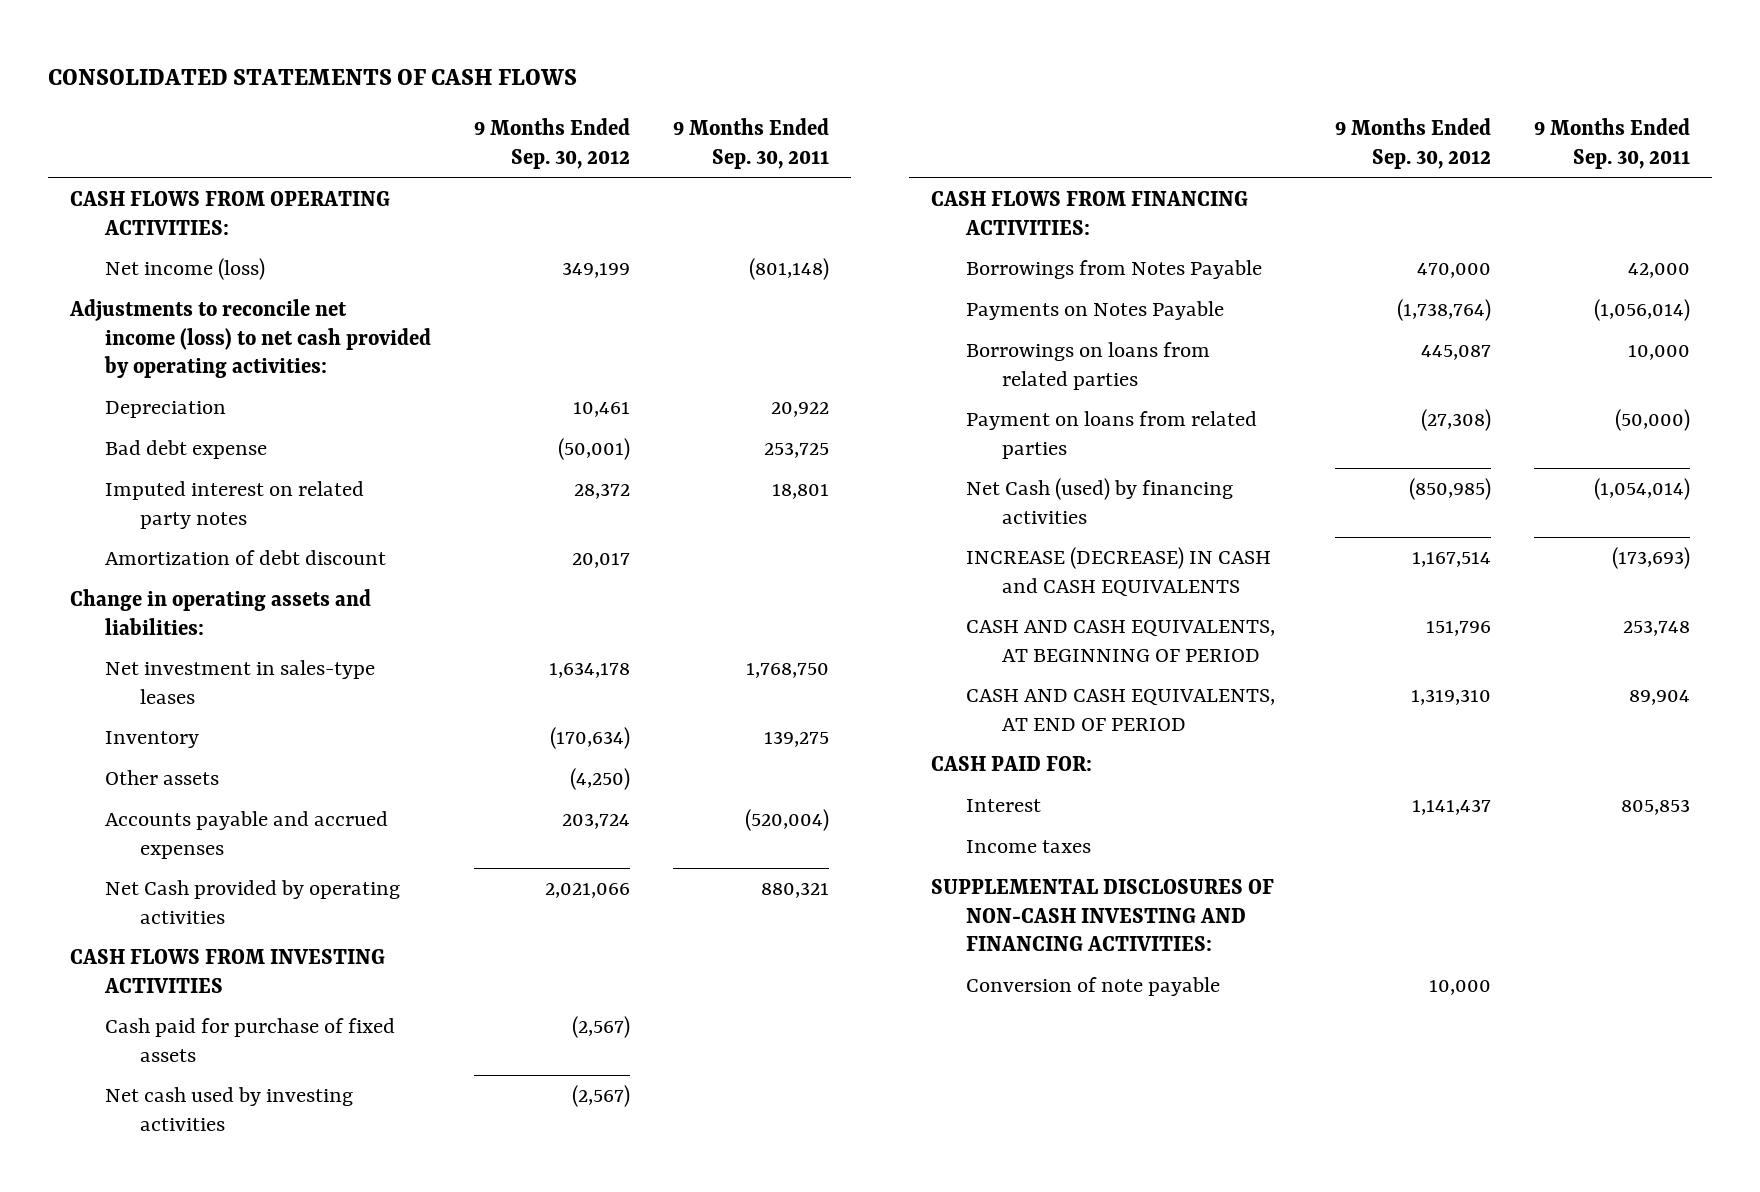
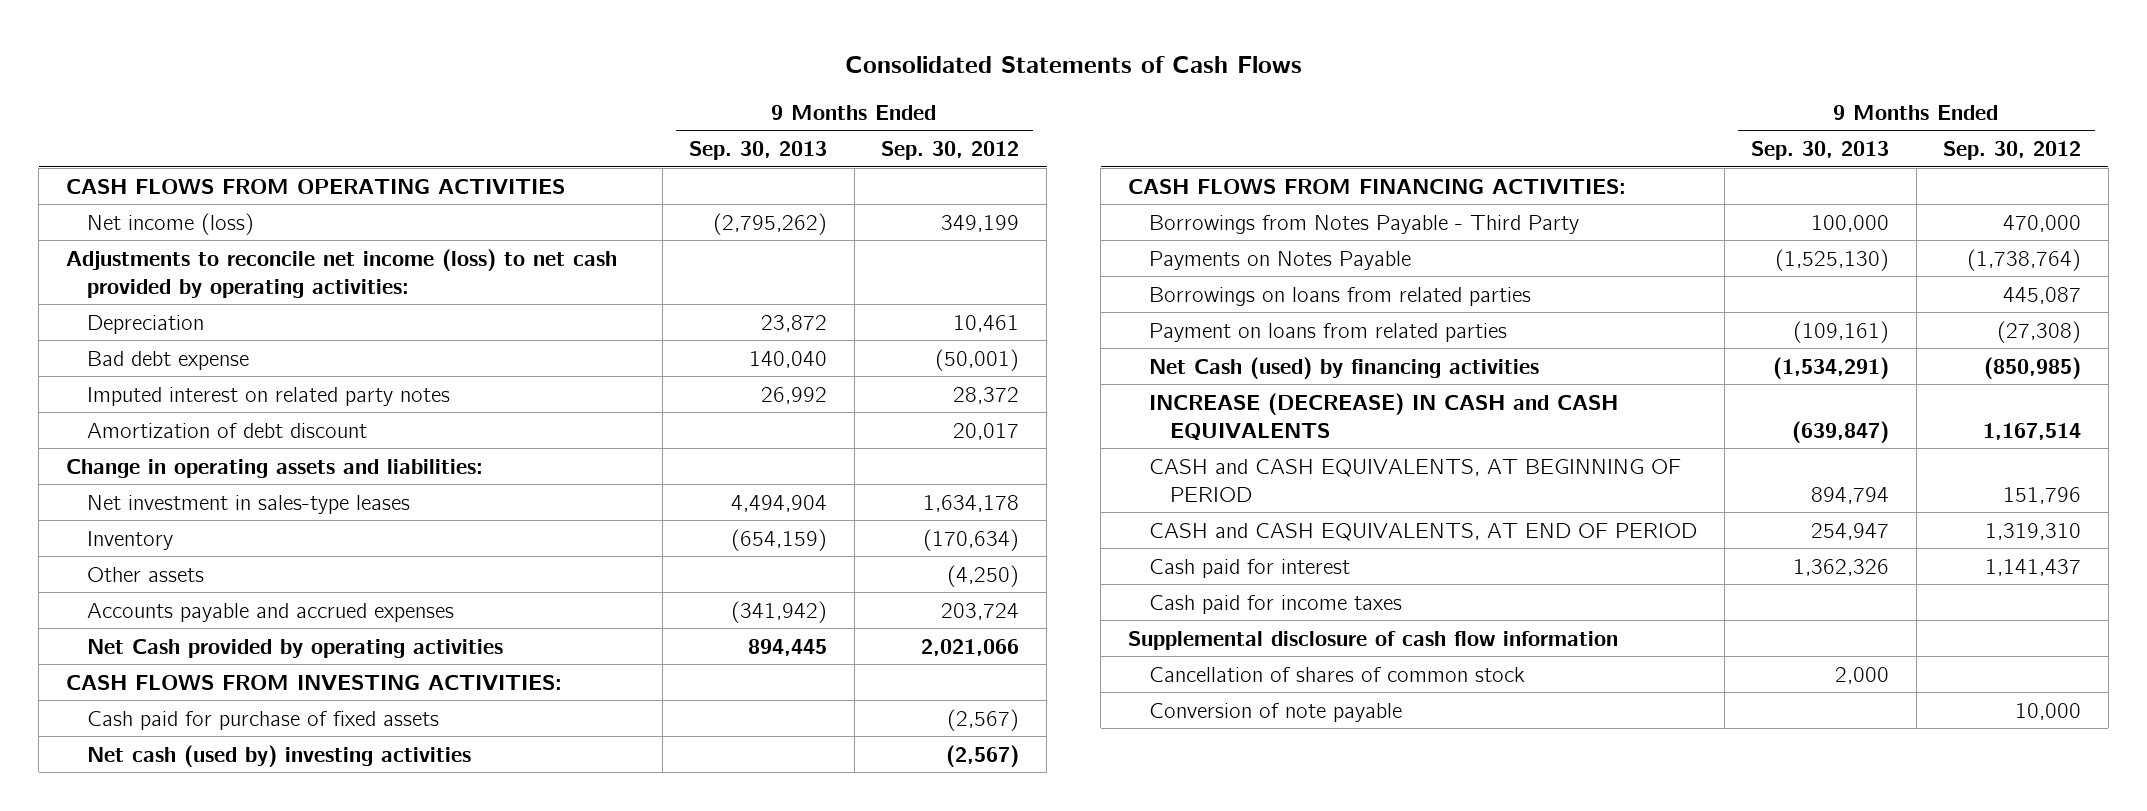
[48,68,578,85] CONSOLIDATED STATEMENTS OF CASH FLOWS -> [844,55,1302,73] Consolidated Statements of Cash Flows
[673,118,830,169] 9 Months Ended Sep. 30, 2011 -> none
none -> [689,140,828,160] Sep. 30, 2013
[69,191,390,235] CASH FLOWS FROM OPERATING ACTIVITIES: -> [65,178,565,194] CASH FLOWS FROM OPERATING ACTIVITIES
[69,949,385,993] CASH FLOWS FROM INVESTING ACTIVITIES -> [65,674,562,690] CASH FLOWS FROM INVESTING ACTIVITIES:
[105,1087,354,1131] Net cash used by investing activities -> [87,744,472,767] Net cash (used by) investing activities
[966,260,1263,280] Borrowings from Notes Payable -> [1148,214,1579,234] Borrowings from Notes Payable - Third Party
[930,756,1092,772] CASH PAID FOR: -> none
[966,620,1276,662] CASH AND CASH EQUIVALENTS, AT BEGINNING OF PERIOD -> [1148,458,1681,502] CASH and CASH EQUIVALENTS, AT BEGINNING OF PERIOD
[966,689,1276,731] CASH AND CASH EQUIVALENTS, AT END OF PERIOD -> [1148,522,1697,541] CASH and CASH EQUIVALENTS, AT END OF PERIOD
[966,799,1042,813] Interest -> [1148,558,1350,578] Cash paid for interest
[966,840,1092,854] Income taxes -> [1148,594,1402,614] Cash paid for income taxes
[930,879,1274,952] SUPPLEMENTAL DISCLOSURES OF NON-CASH INVESTING AND FINANCING ACTIVITIES: -> [1127,630,1618,650] Supplemental disclosure of cash flow information
none -> [1148,666,1525,682] Cancellation of shares of common stock

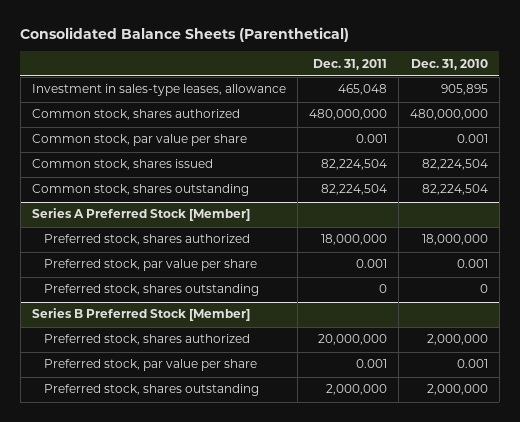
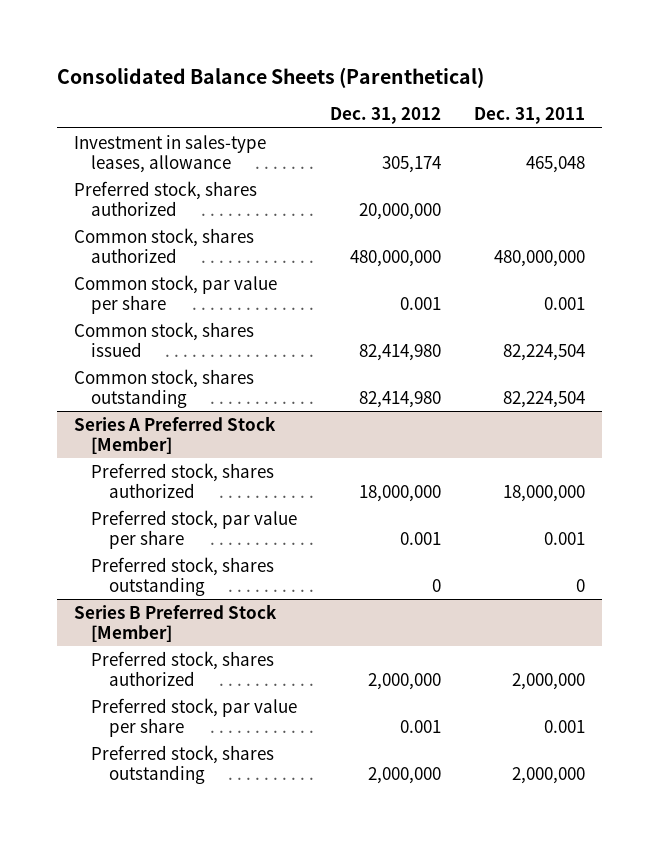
[410,58,488,70] Dec. 31, 2010 -> none
none -> [330,107,442,125] Dec. 31, 2012
none -> [73,180,257,216] Preferred stock, shares authorized
[317,334,387,346] 20,000,000 -> [512,672,586,690] 2,000,000

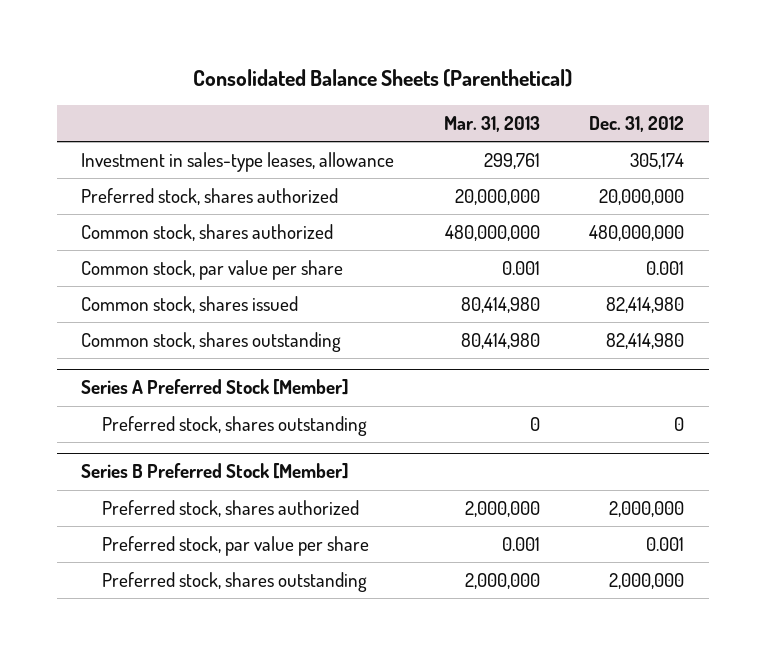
[474,107,586,125] Dec. 31, 2011 -> none
none -> [443,115,540,132] Mar. 31, 2013
[91,462,275,498] Preferred stock, shares authorized -> none
[91,509,298,549] Preferred stock, par value per share -> none

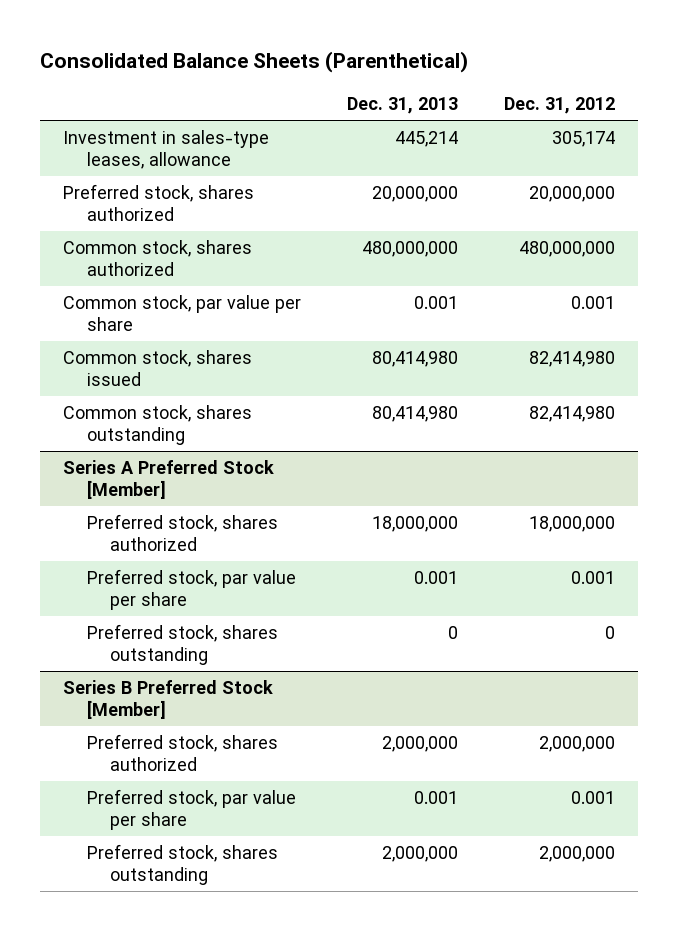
[443,115,540,132] Mar. 31, 2013 -> none
none -> [347,96,459,114] Dec. 31, 2013
none -> [86,514,278,551] Preferred stock, shares authorized
none -> [86,569,296,610] Preferred stock, par value per share

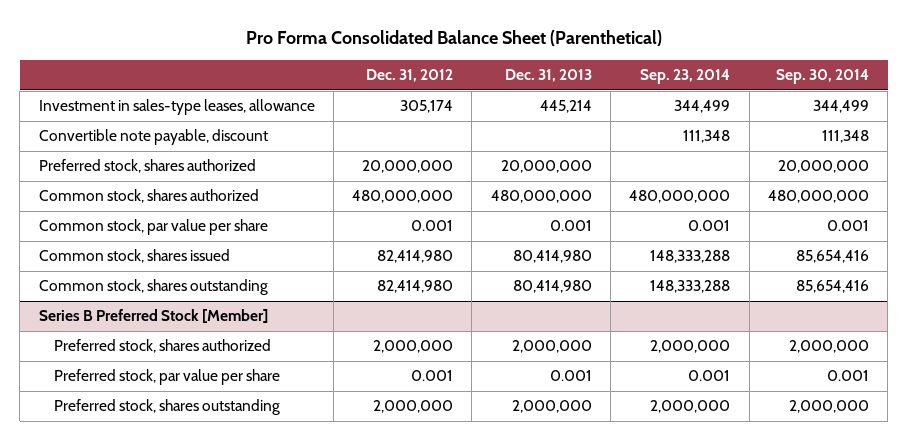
[40,51,469,74] Consolidated Balance Sheets (Parenthetical) -> [245,30,662,47] Pro Forma Consolidated Balance Sheet (Parenthetical)
none -> [640,69,731,85] Sep. 23, 2014
none -> [775,69,869,85] Sep. 30, 2014
none -> [38,129,268,146] Convertible note payable, discount
[63,460,275,499] Series A Preferred Stock [Member] -> none
[86,514,278,551] Preferred stock, shares authorized -> none
[86,569,296,610] Preferred stock, par value per share -> none
[86,624,278,665] Preferred stock, shares outstanding -> none

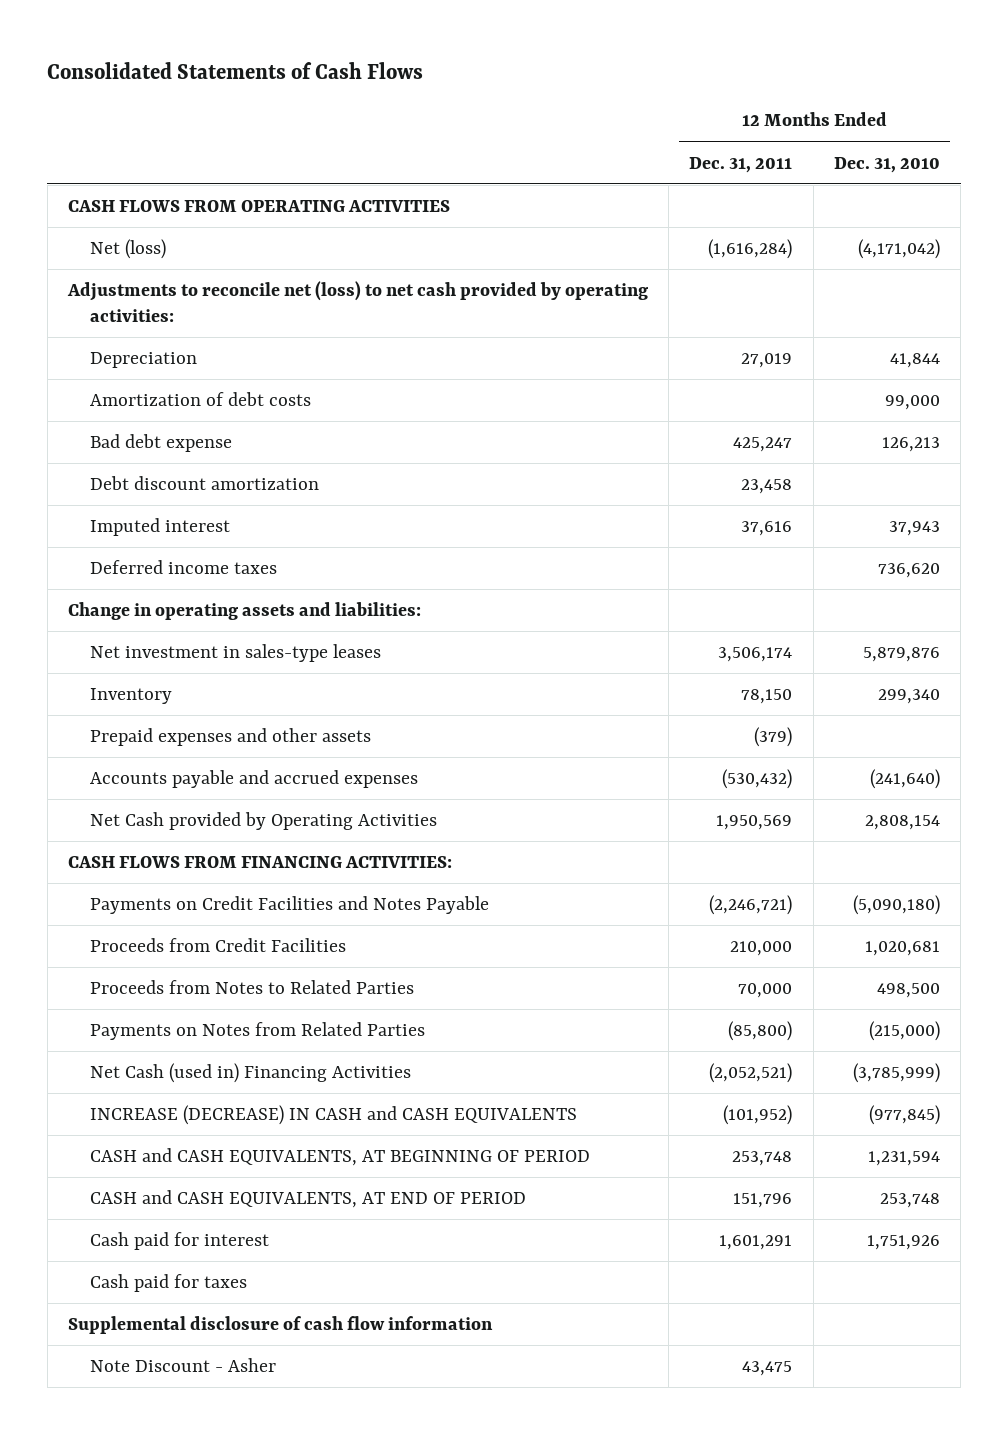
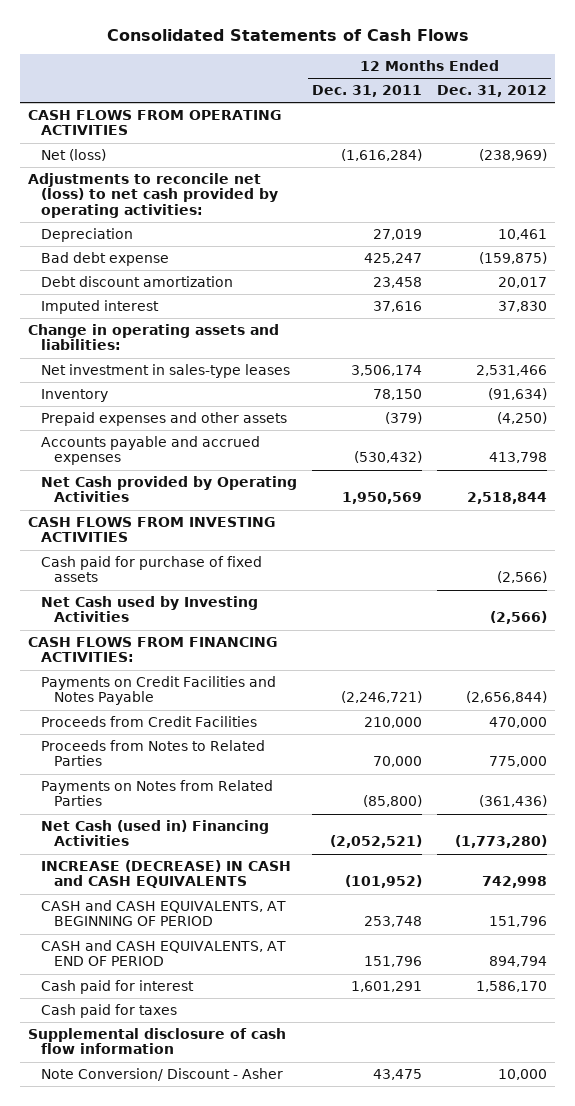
[833,156,940,173] Dec. 31, 2010 -> none
none -> [437,85,548,98] Dec. 31, 2012
[89,391,311,406] Amortization of debt costs -> none
[89,559,277,574] Deferred income taxes -> none
none -> [27,516,275,543] CASH FLOWS FROM INVESTING ACTIVITIES
none -> [40,555,262,583] Cash paid for purchase of fixed assets
none -> [40,595,258,623] Net Cash used by Investing Activities
[89,1357,276,1372] Note Discount - Asher -> [40,1067,283,1081] Note Conversion/ Discount - Asher

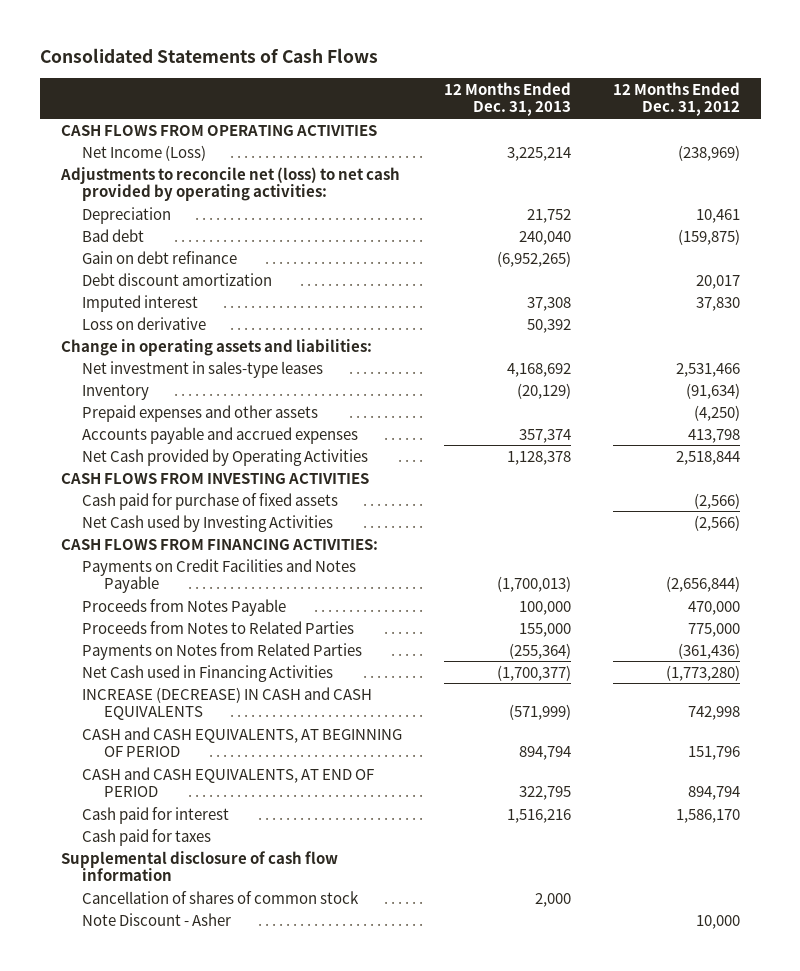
[312,85,423,98] Dec. 31, 2011 -> none
none -> [444,82,572,117] 12 Months Ended Dec. 31, 2013
[40,148,106,161] Net (loss) -> [82,144,207,161] Net Income (Loss)
[40,251,169,266] Bad debt expense -> [82,228,145,242] Bad debt
none -> [82,250,238,264] Gain on debt refinance
none -> [82,316,207,330] Loss on derivative
[40,715,257,727] Proceeds from Credit Facilities -> [82,598,287,616] Proceeds from Notes Payable
[40,819,269,847] Net Cash (used in) Financing Activities -> [82,664,334,682] Net Cash used in Financing Activities
none -> [82,890,360,904] Cancellation of shares of common stock
[40,1067,283,1081] Note Conversion/ Discount - Asher -> [82,912,232,926] Note Discount - Asher

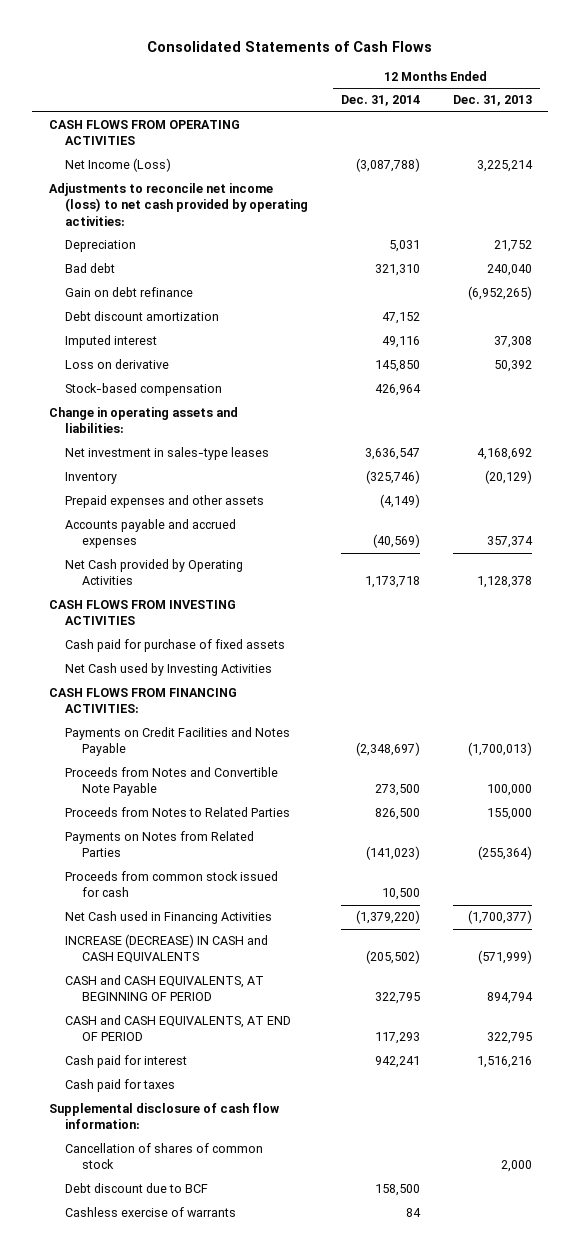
[612,82,740,117] 12 Months Ended Dec. 31, 2012 -> none
none -> [341,95,421,107] Dec. 31, 2014
[59,166,400,202] Adjustments to reconcile net (loss) to net cash provided by operating activities: -> [48,183,309,226] Adjustments to reconcile net income (loss) to net cash provided by operating activities:
none -> [65,383,223,397] Stock-based compensation
[82,598,287,616] Proceeds from Notes Payable -> [65,767,279,797] Proceeds from Notes and Convertible Note Payable
none -> [65,871,279,898] Proceeds from common stock issued for cash
[60,850,338,882] Supplemental disclosure of cash flow information -> [48,1103,279,1130] Supplemental disclosure of cash flow information:
[82,912,232,926] Note Discount - Asher -> [65,1183,209,1194] Debt discount due to BCF
none -> [65,1207,237,1218] Cashless exercise of warrants

